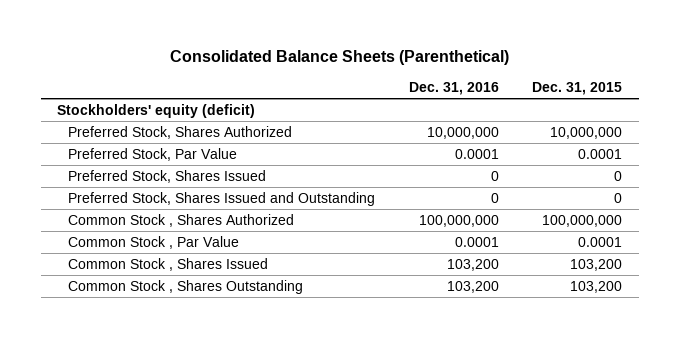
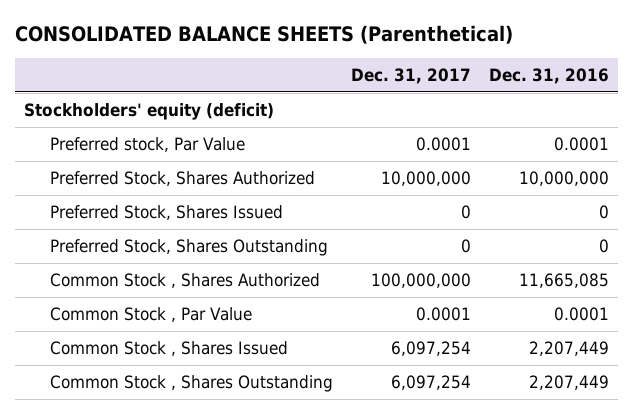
[169,50,509,66] Consolidated Balance Sheets (Parenthetical) -> [14,25,513,45] CONSOLIDATED BALANCE SHEETS (Parenthetical)
[532,82,623,96] Dec. 31, 2015 -> none
none -> [350,67,471,84] Dec. 31, 2017
none -> [49,137,245,153] Preferred stock, Par Value
[68,147,238,161] Preferred Stock, Par Value -> none
[68,191,376,206] Preferred Stock, Shares Issued and Outstanding -> [49,239,328,257] Preferred Stock, Shares Outstanding
[418,214,499,227] 100,000,000 -> [519,273,610,289] 11,665,085
[446,258,499,271] 103,200 -> [529,341,610,357] 2,207,449
[446,280,499,293] 103,200 -> [529,375,610,391] 2,207,449

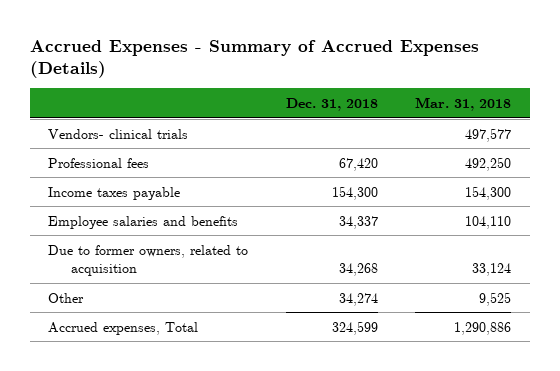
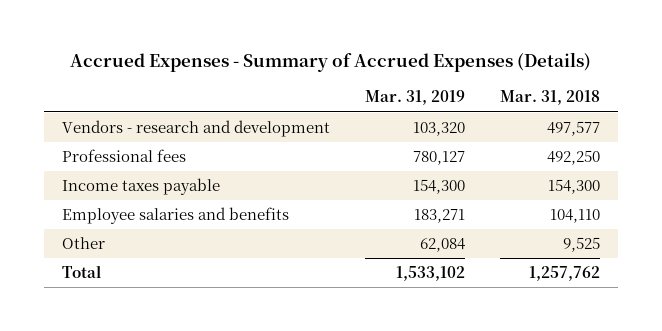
[285,97,378,111] Dec. 31, 2018 -> none
none -> [365,90,466,106] Mar. 31, 2019
[48,128,189,139] Vendors- clinical trials -> [61,120,330,138] Vendors - research and development
[48,244,249,277] Due to former owners, related to acquisition -> none
[48,321,199,335] Accrued expenses, Total -> [61,265,101,279] Total
[454,321,512,335] 1,290,886 -> [529,266,601,282] 1,257,762

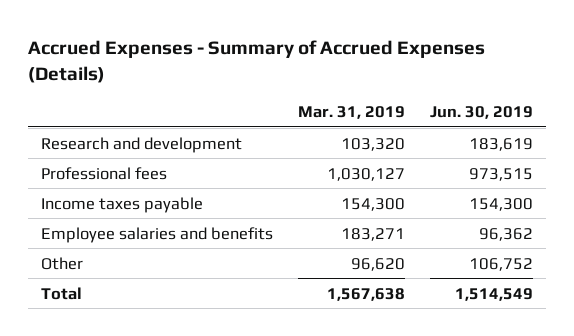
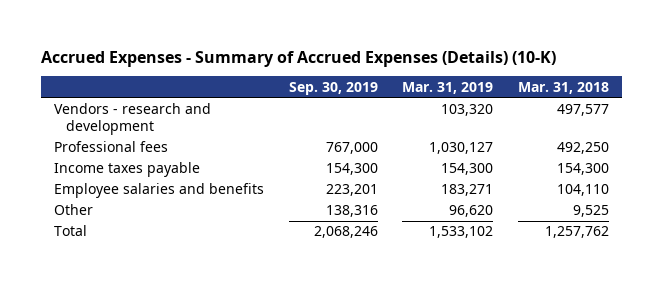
[27,39,485,83] Accrued Expenses - Summary of Accrued Expenses (Details) -> [41,50,557,67] Accrued Expenses - Summary of Accrued Expenses (Details) (10-K)
[429,106,533,120] Jun. 30, 2019 -> none
none -> [288,81,378,95] Sep. 30, 2019
none -> [518,81,610,94] Mar. 31, 2018
[40,136,242,153] Research and development -> [53,103,211,136] Vendors - research and development
[326,287,405,301] 1,567,638 -> [429,226,494,239] 1,533,102

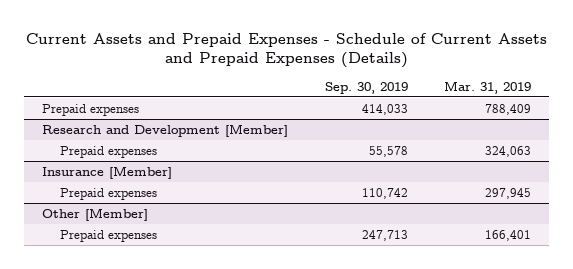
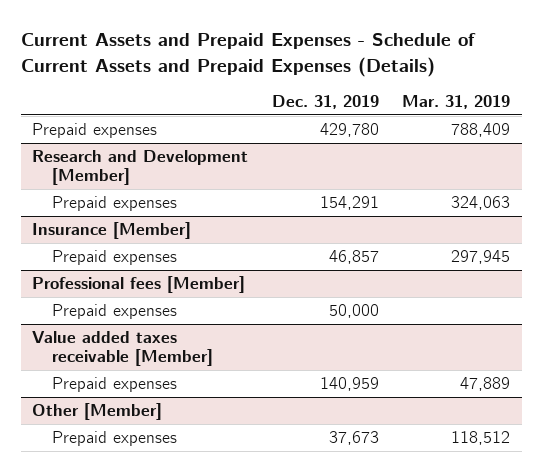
[324,81,408,94] Sep. 30, 2019 -> none
none -> [271,95,379,110] Dec. 31, 2019
none -> [32,276,246,294] Professional fees [Member]
none -> [51,304,177,320] Prepaid expenses
none -> [32,331,213,367] Value added taxes receivable [Member]
none -> [51,377,177,393] Prepaid expenses
[485,229,532,241] 166,401 -> [450,431,510,446] 118,512

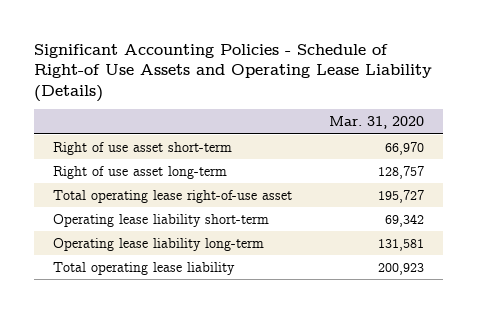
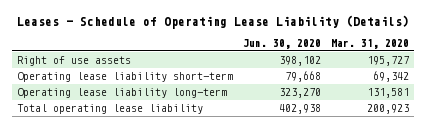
[34,43,433,103] Significant Accounting Policies - Schedule of Right-of Use Assets and Operating Lease Liability (Details) -> [17,14,410,29] Leases - Schedule of Operating Lease Liability (Details)
none -> [243,38,322,49] Jun. 30, 2020
[52,141,232,155] Right of use asset short-term -> none
[52,189,292,203] Total operating lease right-of-use asset -> none
[52,165,227,179] Right of use asset long-term -> [17,56,132,67] Right of use assets
[377,165,424,179] 128,757 -> [367,56,410,67] 195,727

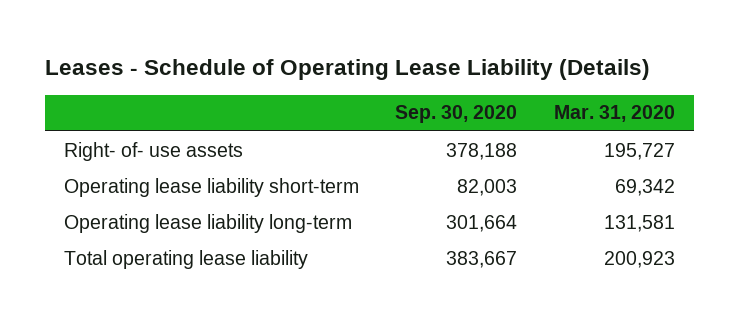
[243,38,322,49] Jun. 30, 2020 -> none
none -> [395,105,518,124] Sep. 30, 2020
[17,56,132,67] Right of use assets -> [63,141,243,161] Right- of- use assets

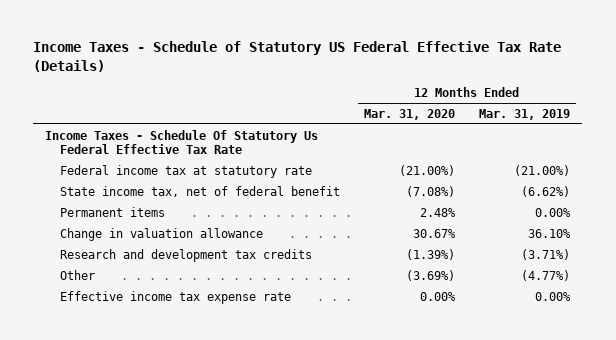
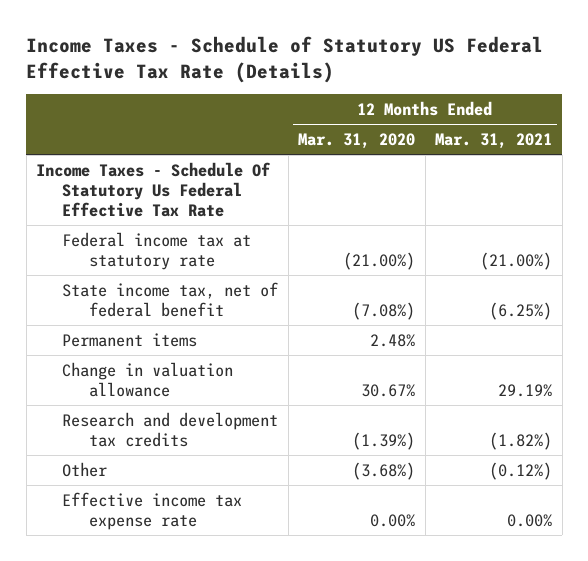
[479,108,571,120] Mar. 31, 2019 -> none
none -> [435,133,553,150] Mar. 31, 2021
[406,269,456,281] (3.69%) -> [352,461,416,480] (3.68%)

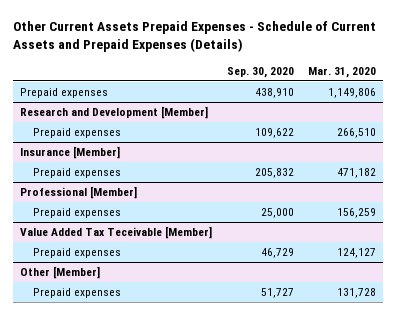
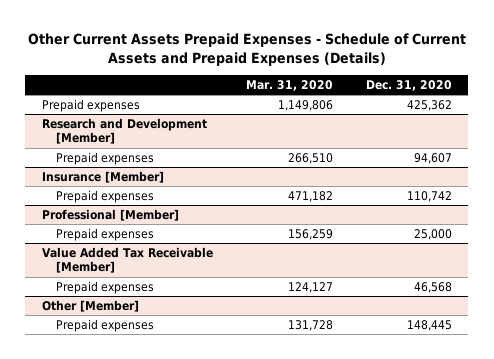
[226,66,294,78] Sep. 30, 2020 -> none
none -> [365,79,452,91] Dec. 31, 2020
[20,226,213,240] Value Added Tax Teceivable [Member] -> [41,247,213,274] Value Added Tax Receivable [Member]

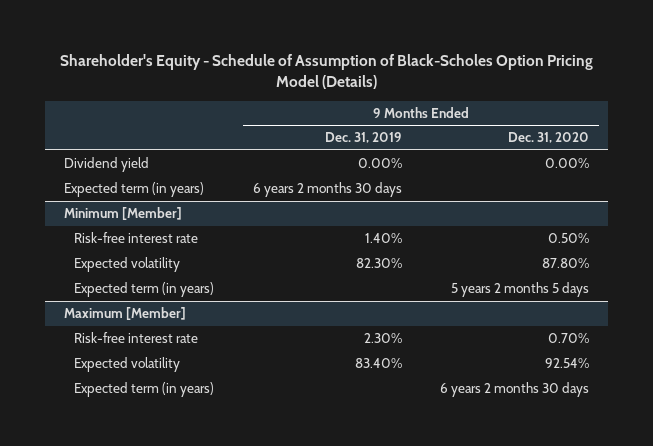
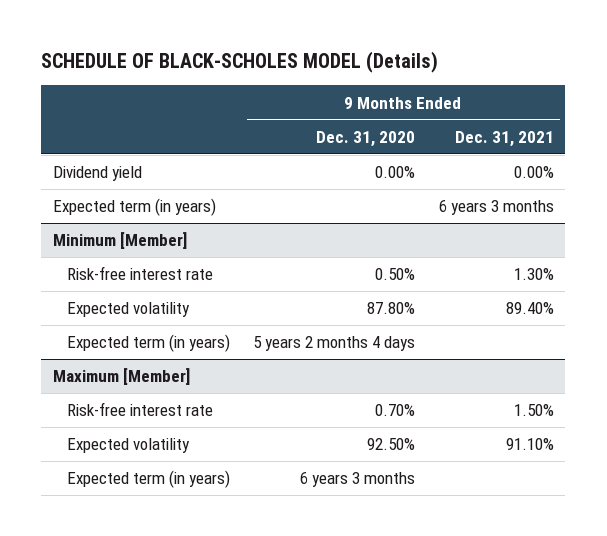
[59,53,593,90] Shareholder's Equity - Schedule of Assumption of Black-Scholes Option Pricing Model (Details) -> [41,51,439,74] SCHEDULE OF BLACK-SCHOLES MODEL (Details)
[324,132,402,144] Dec. 31, 2019 -> none
none -> [454,130,554,147] Dec. 31, 2021
[451,282,590,298] 5 years 2 months 5 days -> [253,336,416,352] 5 years 2 months 4 days
[545,358,590,369] 92.54% -> [367,438,416,451] 92.50%
[440,382,590,398] 6 years 2 months 30 days -> [300,472,416,488] 6 years 3 months

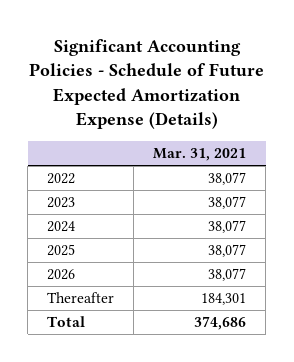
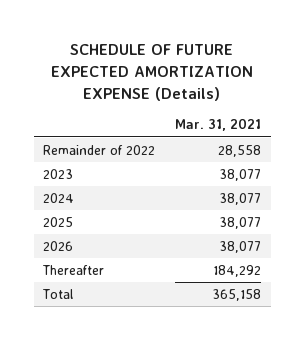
[28,39,264,130] Significant Accounting Policies - Schedule of Future Expected Amortization Expense (Details) -> [51,44,254,101] SCHEDULE OF FUTURE EXPECTED AMORTIZATION EXPENSE (Details)
[47,173,76,185] 2022 -> none
none -> [43,144,156,155] Remainder of 2022
[201,293,247,306] 184,301 -> [213,264,262,277] 184,292
[194,316,247,331] 374,686 -> [212,288,262,301] 365,158

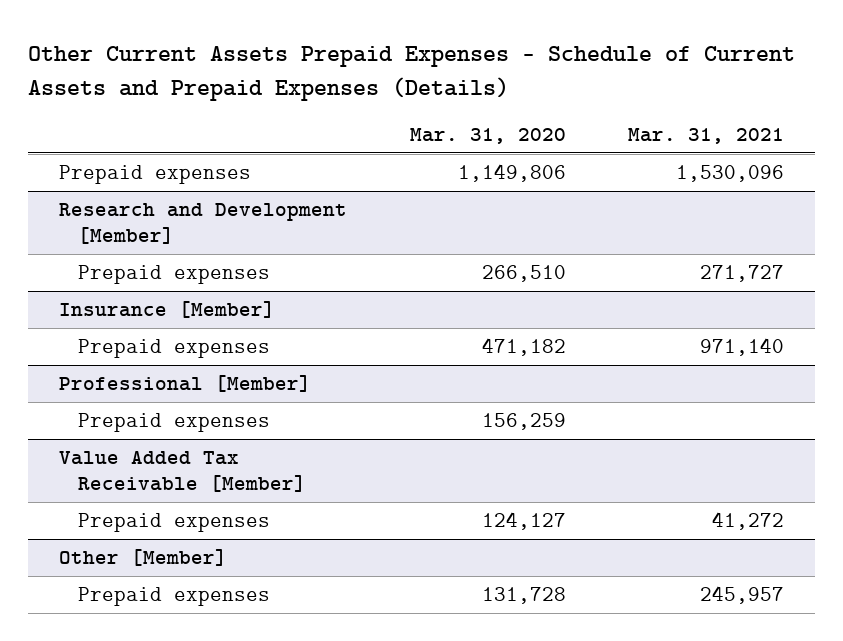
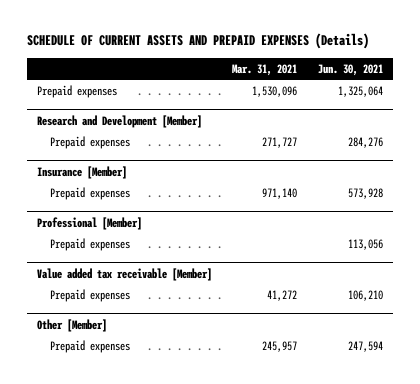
[28,46,796,101] Other Current Assets Prepaid Expenses - Schedule of Current Assets and Prepaid Expenses (Details) -> [26,33,369,50] SCHEDULE OF CURRENT ASSETS AND PREPAID EXPENSES (Details)
[409,127,566,144] Mar. 31, 2020 -> none
none -> [317,63,383,76] Jun. 30, 2021
[59,450,306,493] Value Added Tax Receivable [Member] -> [36,267,212,281] Value added tax receivable [Member]

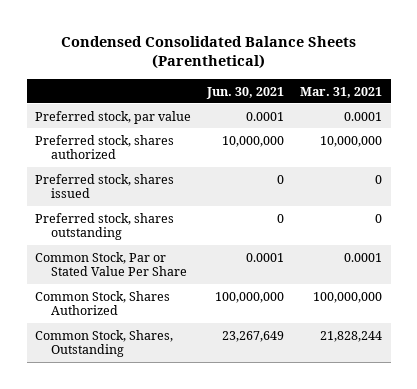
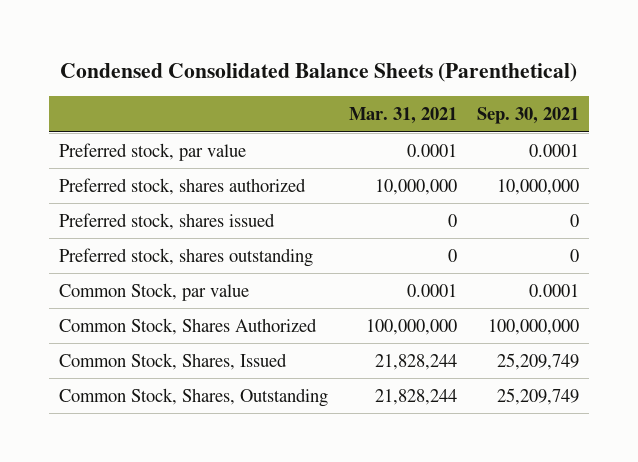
[206,86,285,99] Jun. 30, 2021 -> none
none -> [476,107,579,125] Sep. 30, 2021
[34,251,188,277] Common Stock, Par or Stated Value Per Share -> [59,282,250,301] Common Stock, par value
none -> [59,352,288,370] Common Stock, Shares, Issued

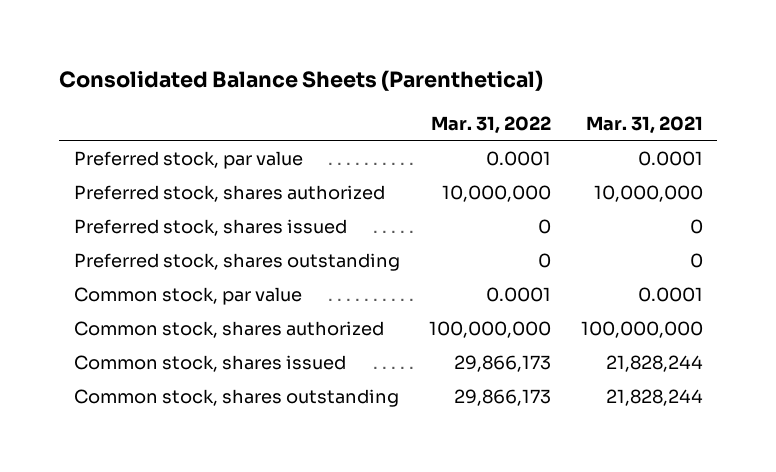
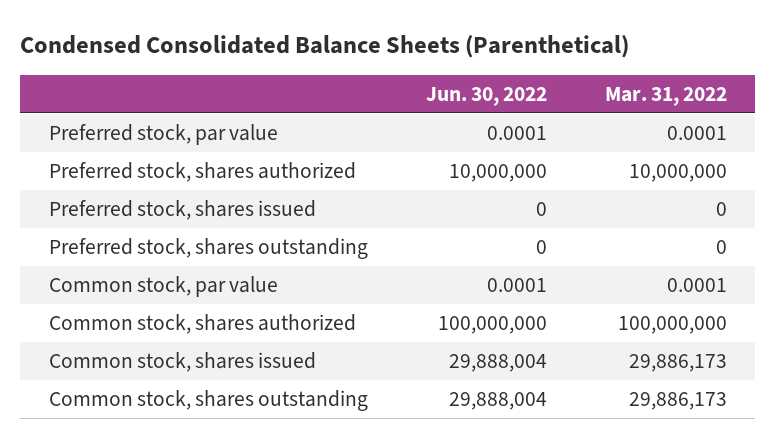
[59,70,544,92] Consolidated Balance Sheets (Parenthetical) -> [19,35,629,59] Condensed Consolidated Balance Sheets (Parenthetical)
[585,115,703,134] Mar. 31, 2021 -> none
none -> [425,86,547,106] Jun. 30, 2022
[454,354,552,372] 29,866,173 -> [628,354,727,373] 29,886,173
[454,388,552,406] 29,866,173 -> [628,392,727,411] 29,886,173

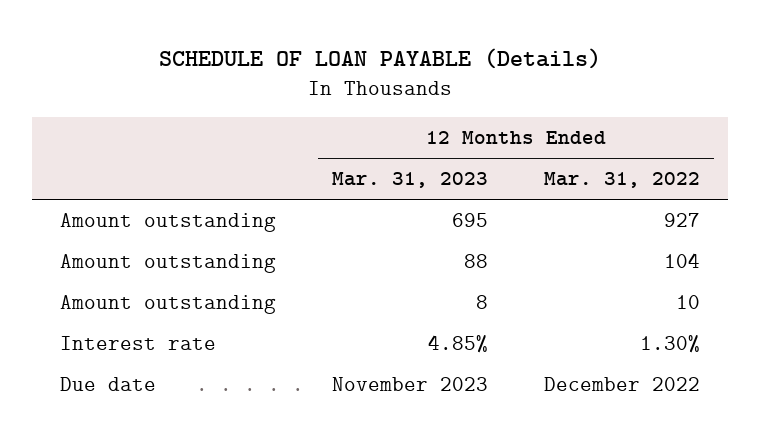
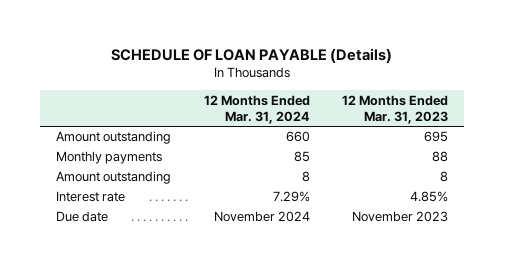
[543,172,700,189] Mar. 31, 2022 -> none
none -> [203,94,310,124] 12 Months Ended Mar. 31, 2024
[59,254,276,274] Amount outstanding -> [56,151,163,165] Monthly payments

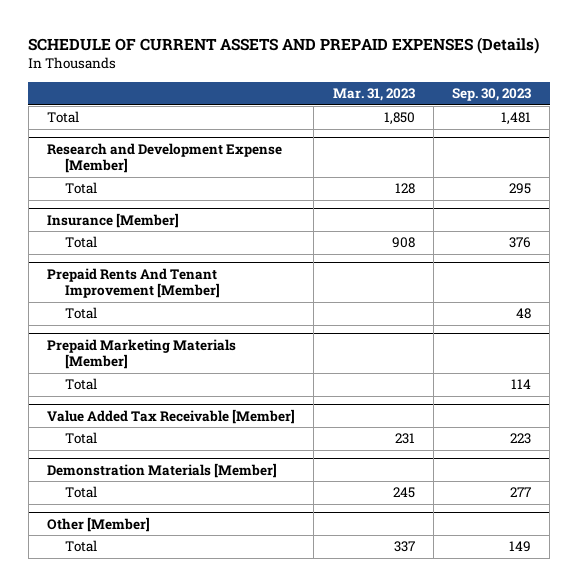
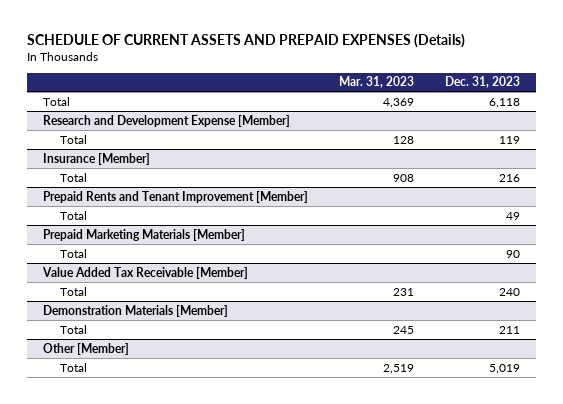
[451,88,531,102] Sep. 30, 2023 -> none
none -> [445,76,521,89] Dec. 31, 2023
[383,112,415,126] 1,850 -> [382,97,414,108] 4,369
[47,267,221,298] Prepaid Rents And Tenant Improvement [Member] -> [42,190,308,203] Prepaid Rents and Tenant Improvement [Member]
[393,541,415,553] 337 -> [382,363,414,374] 2,519

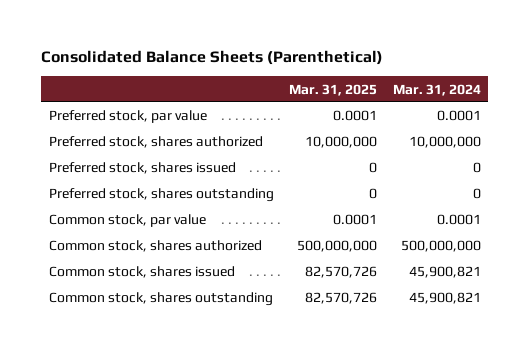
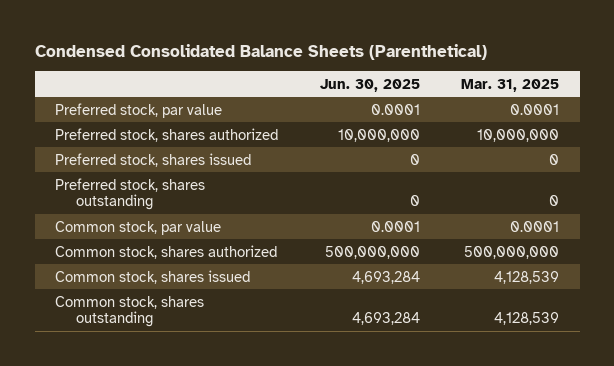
[40,50,383,66] Consolidated Balance Sheets (Parenthetical) -> [34,43,487,60] Condensed Consolidated Balance Sheets (Parenthetical)
[392,83,481,96] Mar. 31, 2024 -> none
none -> [319,78,420,92] Jun. 30, 2025
[305,266,378,279] 82,570,726 -> [493,270,559,284] 4,128,539
[305,292,378,305] 82,570,726 -> [493,312,559,326] 4,128,539

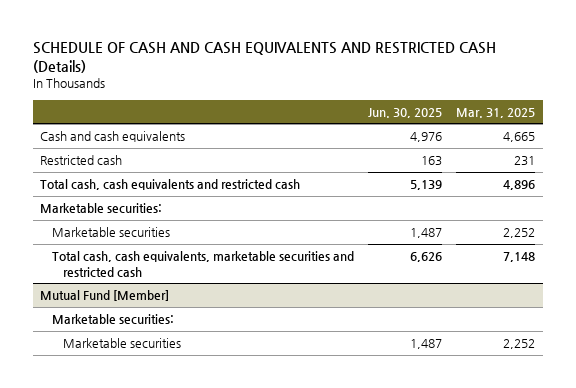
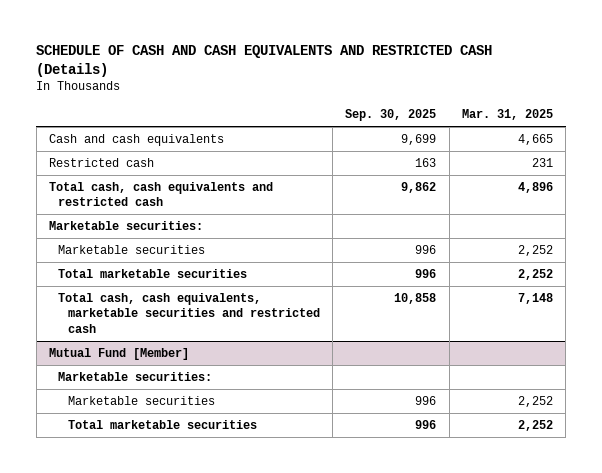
[368,107,443,118] Jun. 30, 2025 -> none
none -> [345,109,437,122] Sep. 30, 2025
none -> [58,268,248,278] Total marketable securities
none -> [68,419,258,429] Total marketable securities

